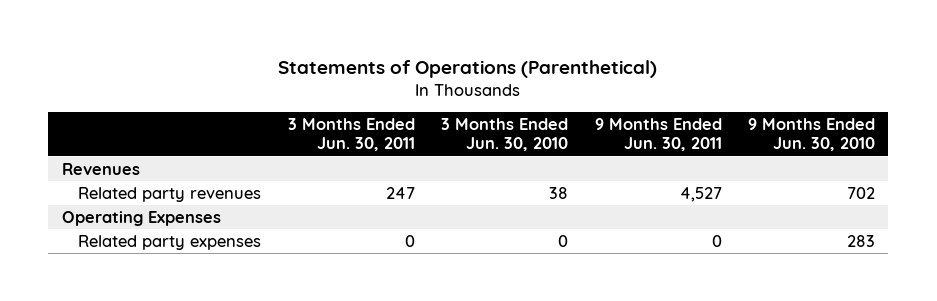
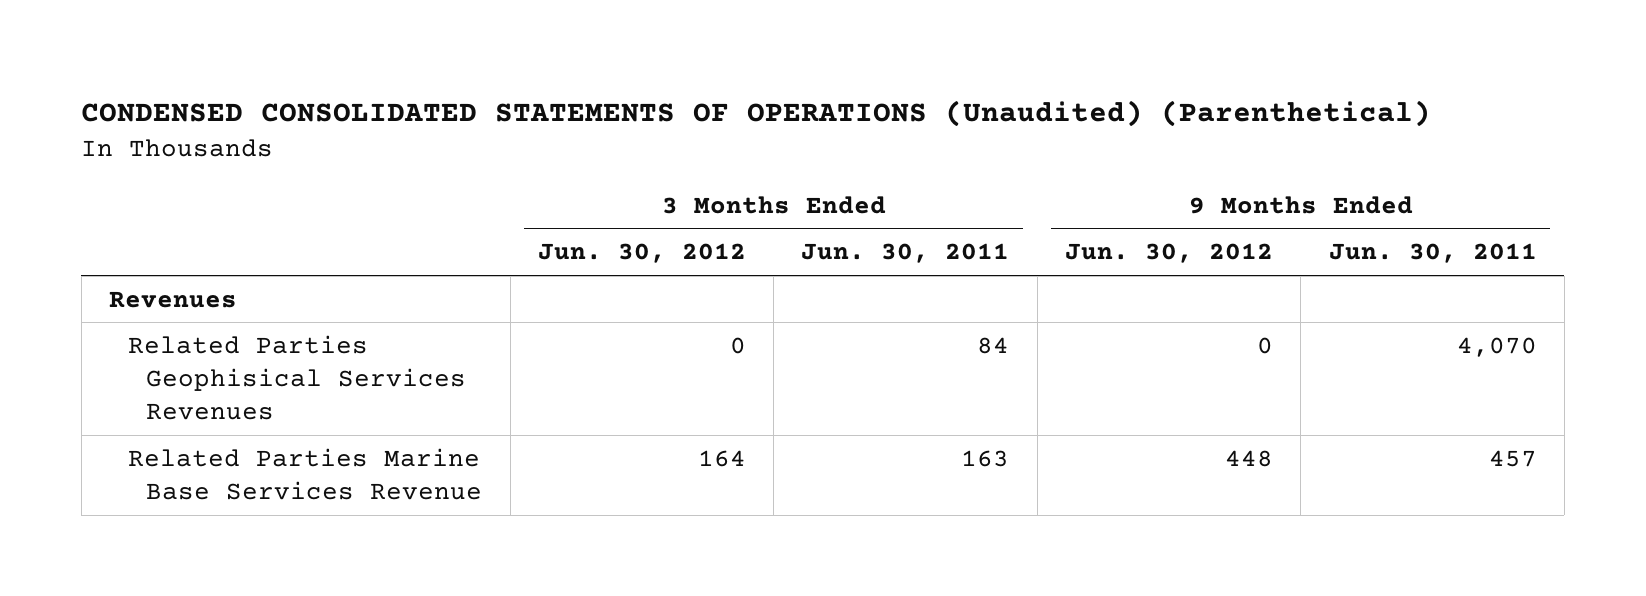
[278,59,658,78] Statements of Operations (Parenthetical) -> [81,100,1432,128] CONDENSED CONSOLIDATED STATEMENTS OF OPERATIONS (Unaudited) (Parenthetical)
[441,117,569,152] 3 Months Ended Jun. 30, 2010 -> none
[748,117,876,152] 9 Months Ended Jun. 30, 2010 -> none
none -> [537,243,746,264] Jun. 30, 2012
none -> [1065,243,1274,264] Jun. 30, 2012
[61,211,221,227] Operating Expenses -> none
[78,235,262,251] Related party expenses -> none
[78,187,262,203] Related party revenues -> [127,334,467,421] Related Parties Geophisical Services Revenues
[385,187,415,200] 247 -> [977,336,1010,354] 84
[679,187,722,203] 4,527 -> [1456,336,1537,357] 4,070
none -> [127,447,483,501] Related Parties Marine Base Services Revenue

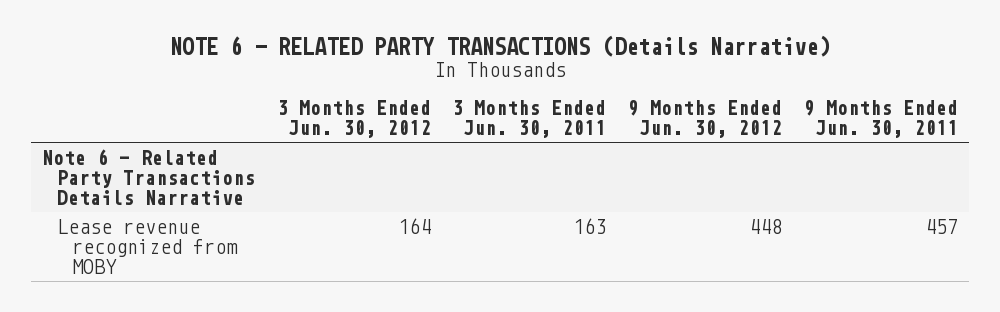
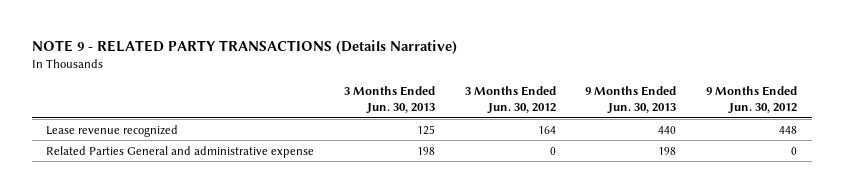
[169,35,830,58] NOTE 6 - RELATED PARTY TRANSACTIONS (Details Narrative) -> [31,39,457,54] NOTE 9 - RELATED PARTY TRANSACTIONS (Details Narrative)
[452,99,607,138] 3 Months Ended Jun. 30, 2011 -> none
[804,99,959,138] 9 Months Ended Jun. 30, 2011 -> none
none -> [344,85,436,114] 3 Months Ended Jun. 30, 2013
none -> [585,85,677,114] 9 Months Ended Jun. 30, 2013
[41,148,255,206] Note 6 - Related Party Transactions Details Narrative -> none
[56,218,238,275] Lease revenue recognized from MOBY -> [46,124,179,137] Lease revenue recognized
none -> [46,145,315,158] Related Parties General and administrative expense

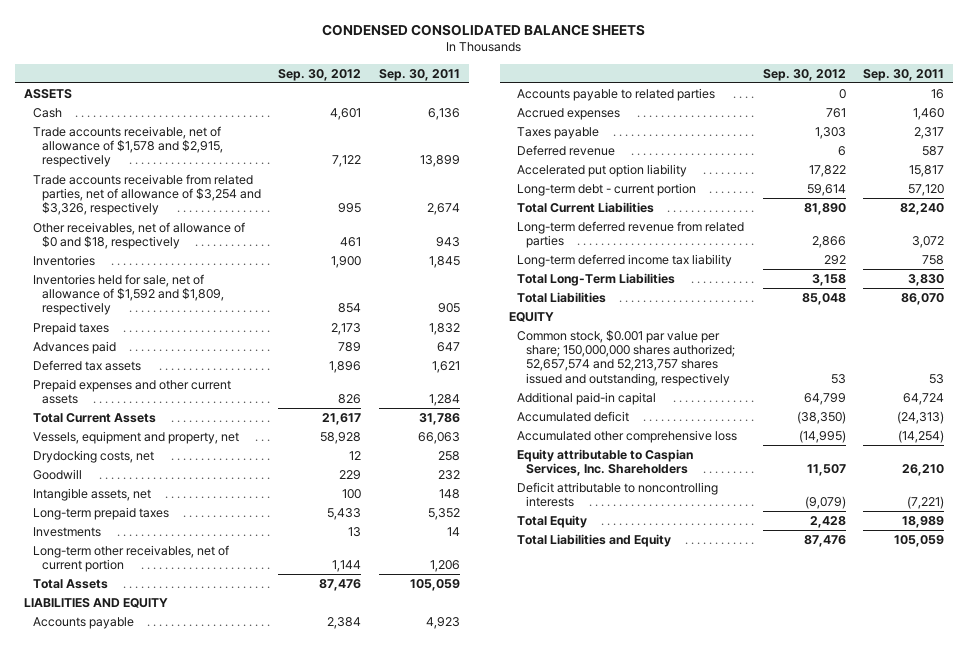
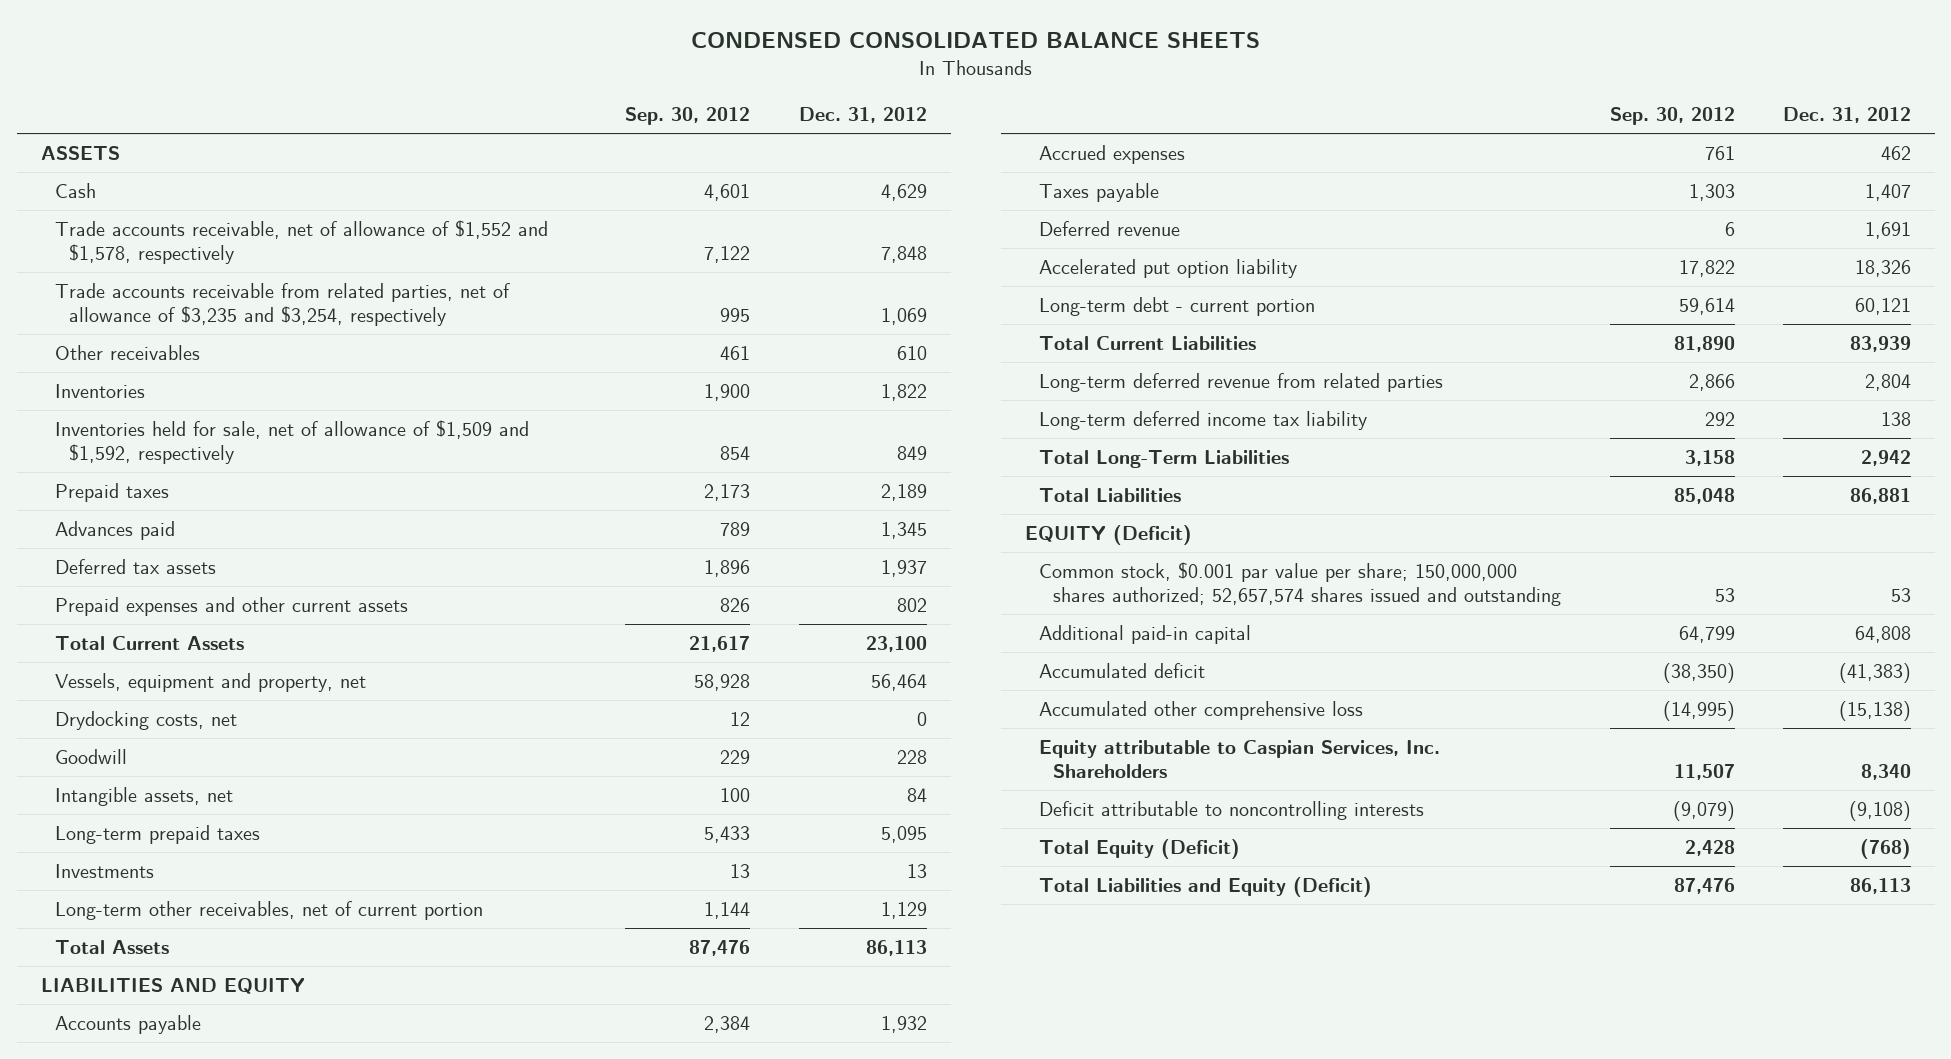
[379,68,461,81] Sep. 30, 2011 -> none
none -> [798,107,927,124] Dec. 31, 2012
[33,125,223,168] Trade accounts receivable, net of allowance of $1,578 and $2,915, respectively -> [55,220,549,264] Trade accounts receivable, net of allowance of $1,552 and $1,578, respectively
[33,173,261,216] Trade accounts receivable from related parties, net of allowance of $3,254 and $3,326, respectively -> [55,283,511,326] Trade accounts receivable from related parties, net of allowance of $3,235 and $3,254, respectively
[33,221,246,250] Other receivables, net of allowance of $0 and $18, respectively -> [55,345,201,361] Other receivables
[33,273,224,316] Inventories held for sale, net of allowance of $1,592 and $1,809, respectively -> [55,420,530,464] Inventories held for sale, net of allowance of $1,509 and $1,592, respectively
[517,87,716,101] Accounts payable to related parties -> none
[508,311,554,322] EQUITY -> [1024,525,1192,546] EQUITY (Deficit)
[517,329,736,386] Common stock, $0.001 par value per share; 150,000,000 shares authorized; 52,657,574 and 52,213,757 shares issued and outstanding, respectively -> [1039,562,1562,606] Common stock, $0.001 par value per share; 150,000,000 shares authorized; 52,657,574 shares issued and outstanding
[517,514,588,528] Total Equity -> [1039,839,1241,860] Total Equity (Deficit)
[517,533,672,547] Total Liabilities and Equity -> [1039,877,1373,898] Total Liabilities and Equity (Deficit)

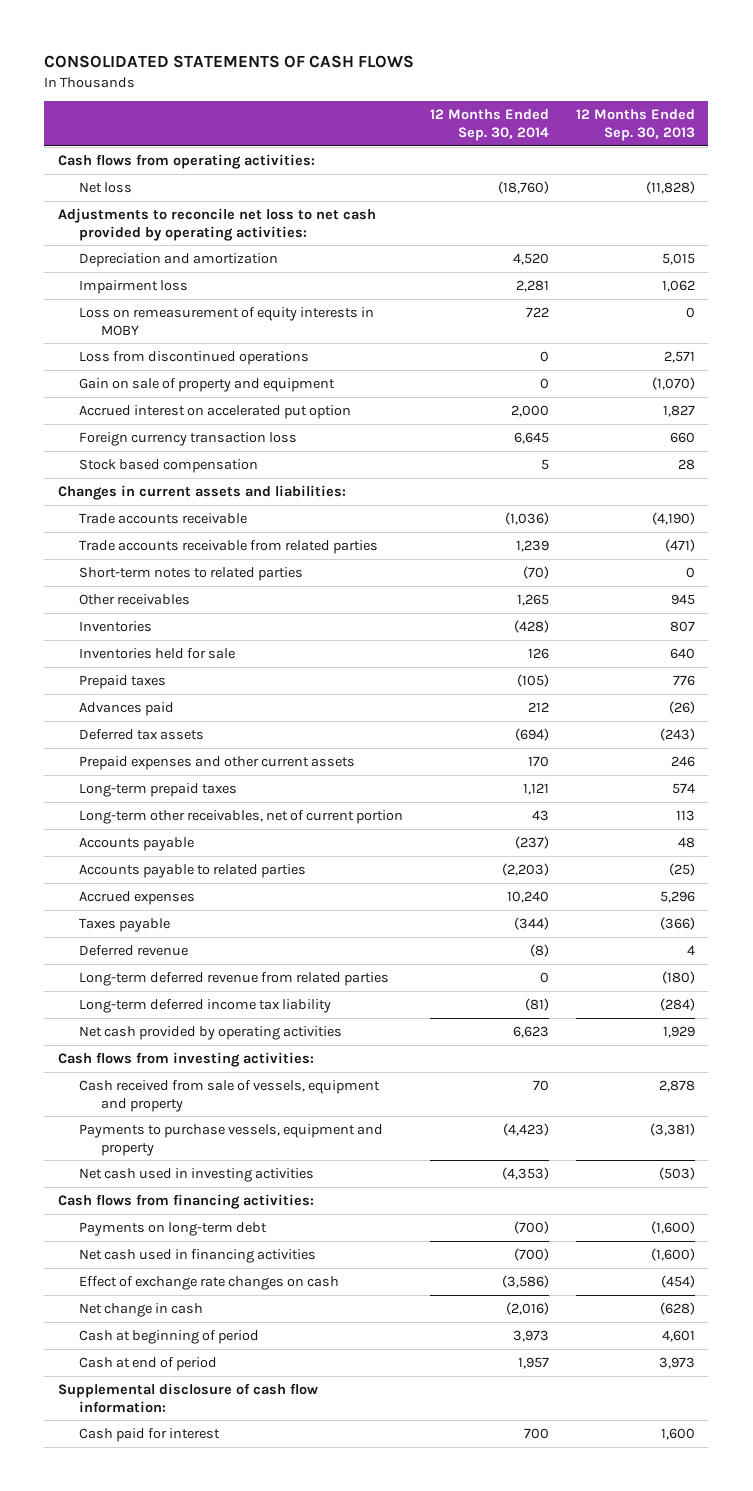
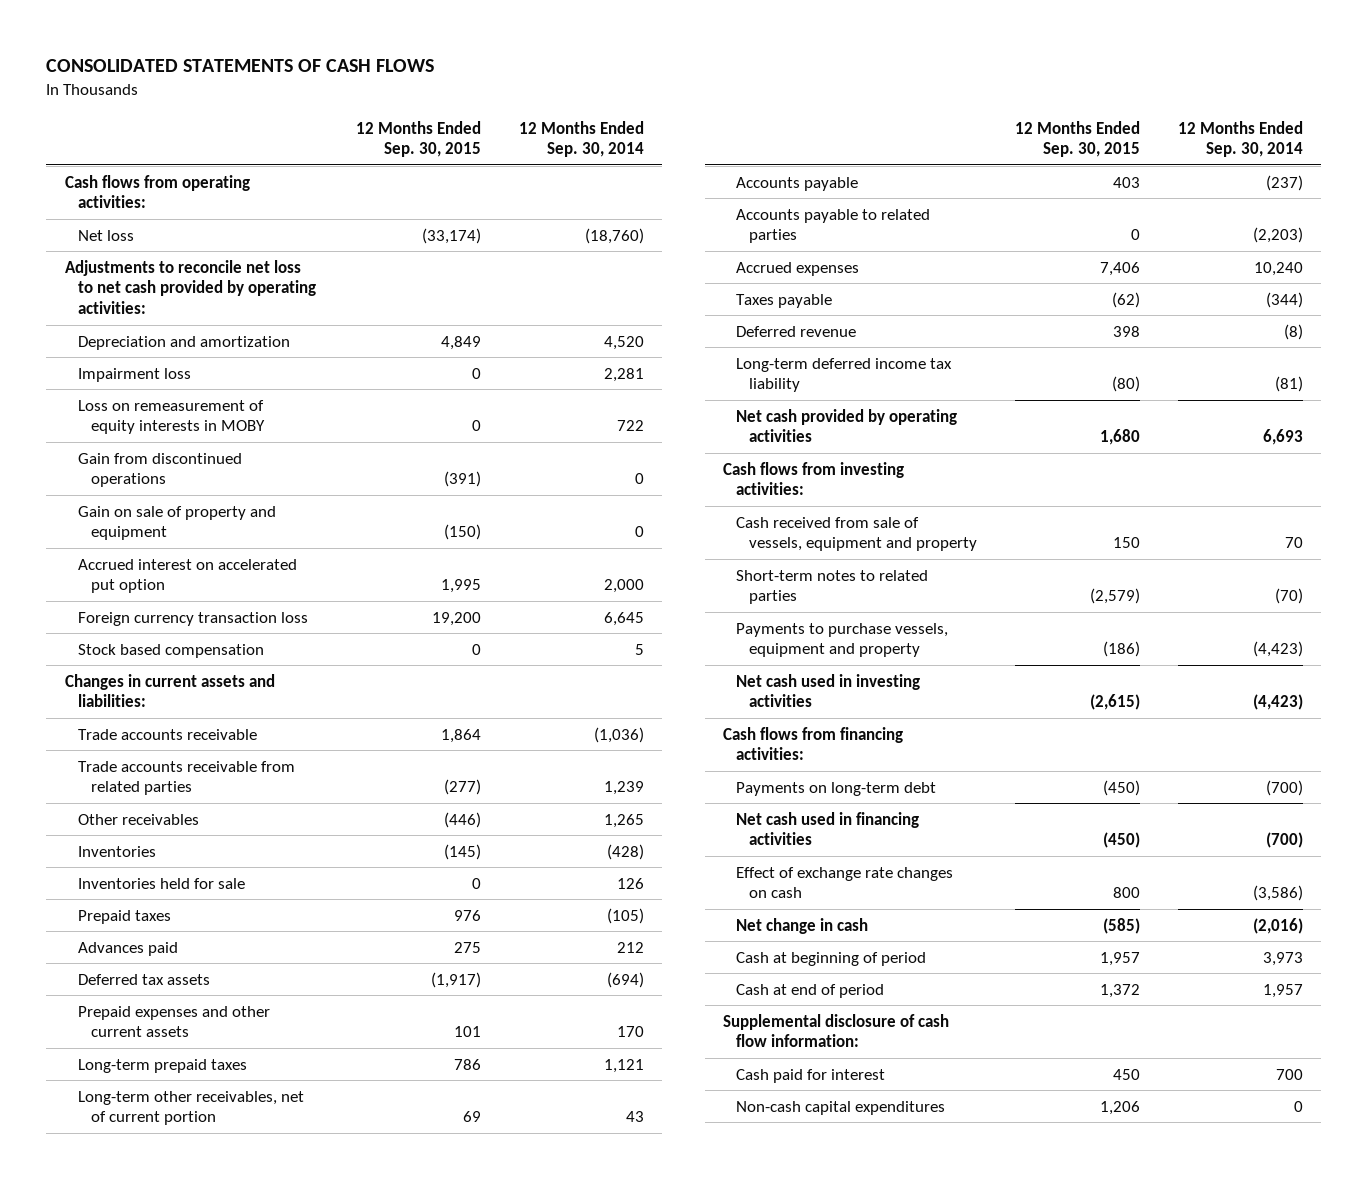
[575,109,695,141] 12 Months Ended Sep. 30, 2013 -> none
none -> [356,120,482,158] 12 Months Ended Sep. 30, 2015
[79,351,310,366] Loss from discontinued operations -> [77,452,242,488] Gain from discontinued operations
[79,972,390,987] Long-term deferred revenue from related parties -> none
[513,1026,550,1039] 6,623 -> [1262,429,1303,446] 6,693
[79,567,304,582] Short-term notes to related parties -> [736,569,929,605] Short-term notes to related parties
[502,1167,550,1181] (4,353) -> [1252,694,1303,711] (4,423)
none -> [736,1100,946,1115] Non-cash capital expenditures

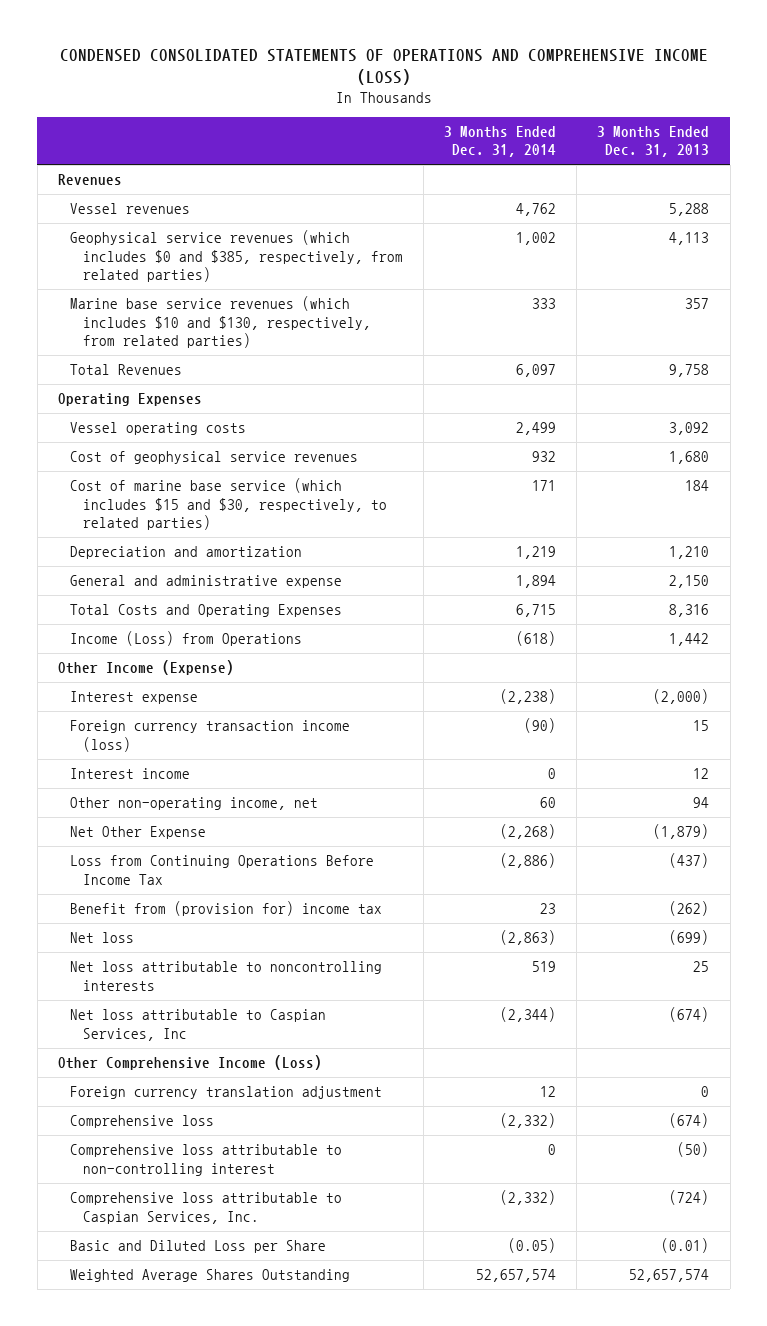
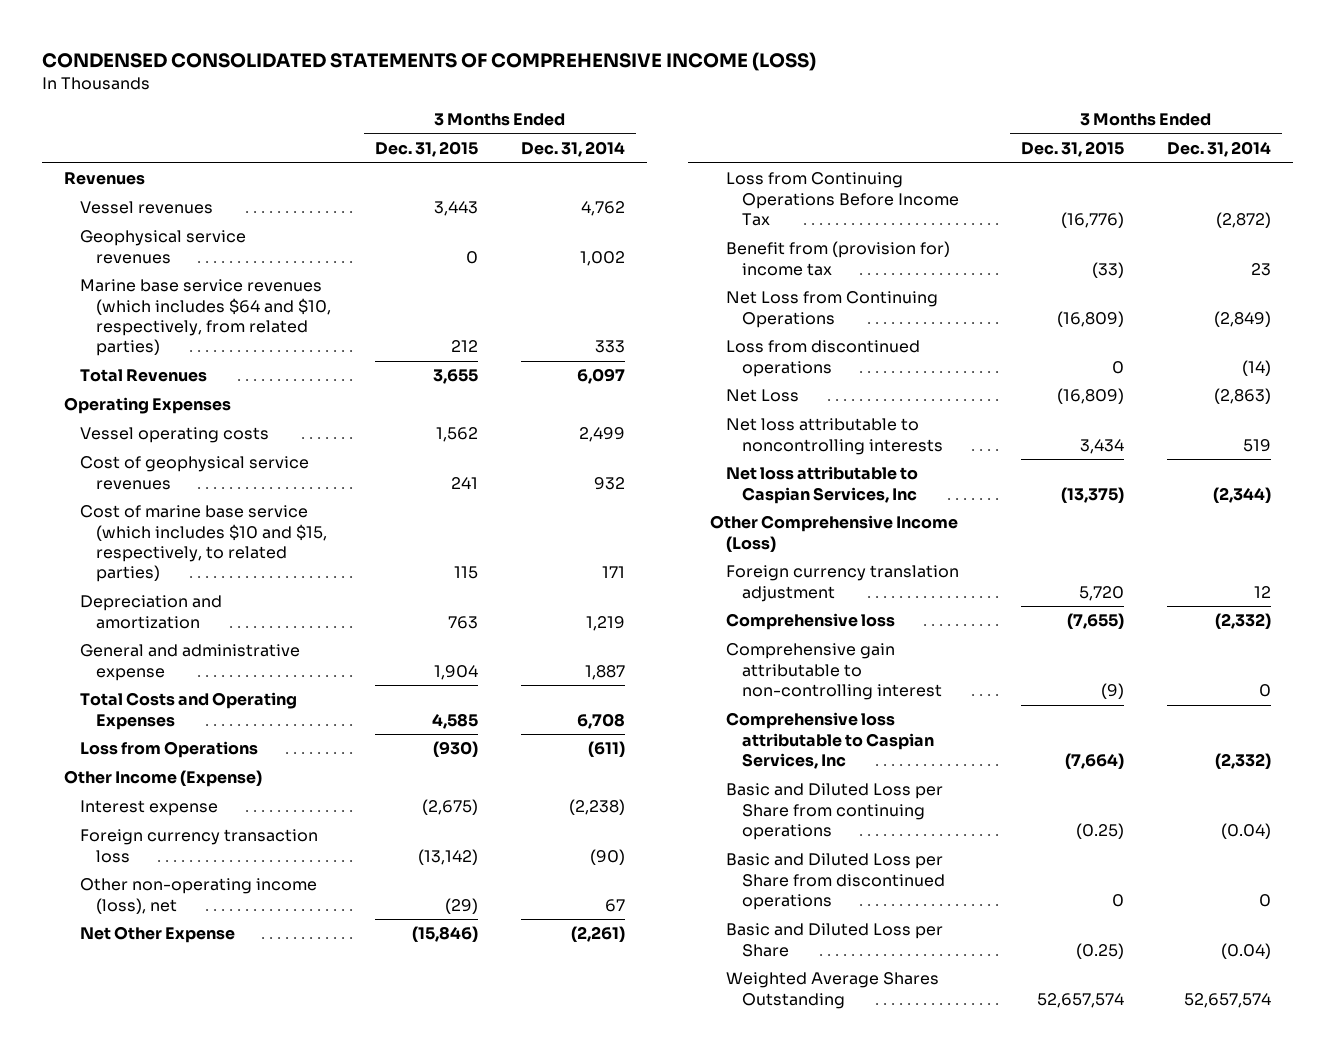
[59,48,708,86] CONDENSED CONSOLIDATED STATEMENTS OF OPERATIONS AND COMPREHENSIVE INCOME (LOSS) -> [41,51,816,71] CONDENSED CONSOLIDATED STATEMENTS OF COMPREHENSIVE INCOME (LOSS)
[597,125,710,158] 3 Months Ended Dec. 31, 2013 -> none
none -> [374,141,478,158] Dec. 31, 2015
[70,230,404,283] Geophysical service revenues (which includes $0 and $385, respectively, from related parties) -> [79,230,246,264] Geophysical service revenues
[70,296,372,349] Marine base service revenues (which includes $10 and $130, respectively, from related parties) -> [79,279,332,357] Marine base service revenues (which includes $64 and $10, respectively, from related parties)
[70,478,388,531] Cost of marine base service (which includes $15 and $30, respectively, to related parties) -> [79,505,328,583] Cost of marine base service (which includes $10 and $15, respectively, to related parties)
[516,575,557,589] 1,894 -> [585,664,626,680] 1,887
[516,604,557,618] 6,715 -> [577,712,626,729] 6,708
[70,631,303,647] Income (Loss) from Operations -> [79,741,258,759] Loss from Operations
[516,631,557,647] (618) -> [588,741,626,758] (611)
[70,768,191,780] Interest income -> none
[70,720,351,752] Foreign currency transaction income (loss) -> [79,829,318,863] Foreign currency transaction loss
[70,797,319,811] Other non-operating income, net -> [79,878,317,914] Other non-operating income (loss), net
[540,797,557,809] 60 -> [605,898,626,912] 67
[500,824,557,840] (2,268) -> [571,926,626,943] (2,261)
[500,853,557,869] (2,886) -> [1216,212,1272,229] (2,872)
none -> [725,291,938,328] Net Loss from Continuing Operations
none -> [725,340,920,377] Loss from discontinued operations
[70,932,135,944] Net loss -> [725,389,799,403] Net Loss
[70,1144,343,1176] Comprehensive loss attributable to non-controlling interest -> [725,643,942,701] Comprehensive gain attributable to non-controlling interest
[70,1192,343,1224] Comprehensive loss attributable to Caspian Services, Inc. -> [725,712,934,770] Comprehensive loss attributable to Caspian Services, Inc
none -> [725,783,943,841] Basic and Diluted Loss per Share from continuing operations
none -> [725,853,945,911] Basic and Diluted Loss per Share from discontinued operations
[508,1238,557,1254] (0.05) -> [1221,942,1272,959] (0.04)

